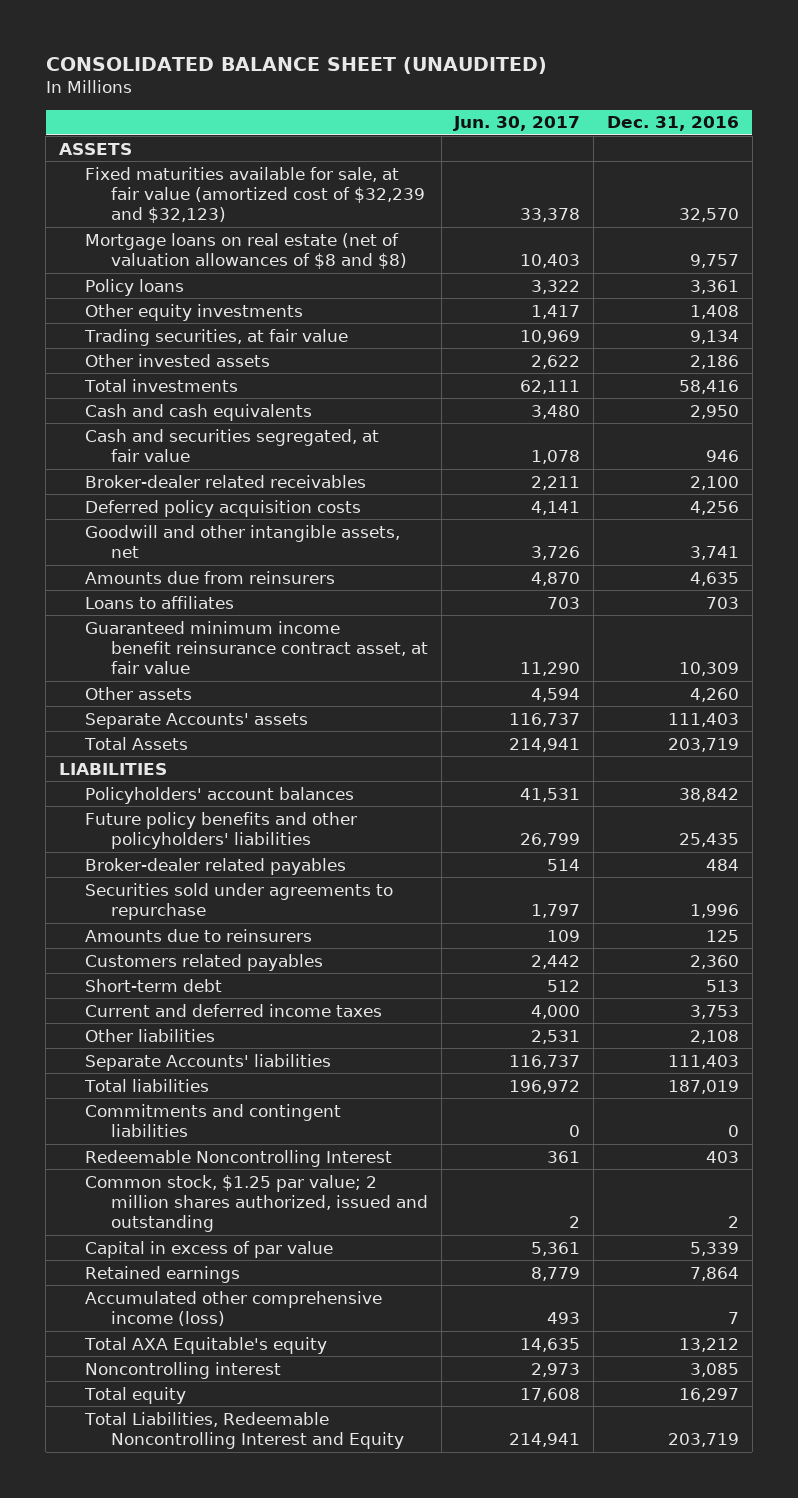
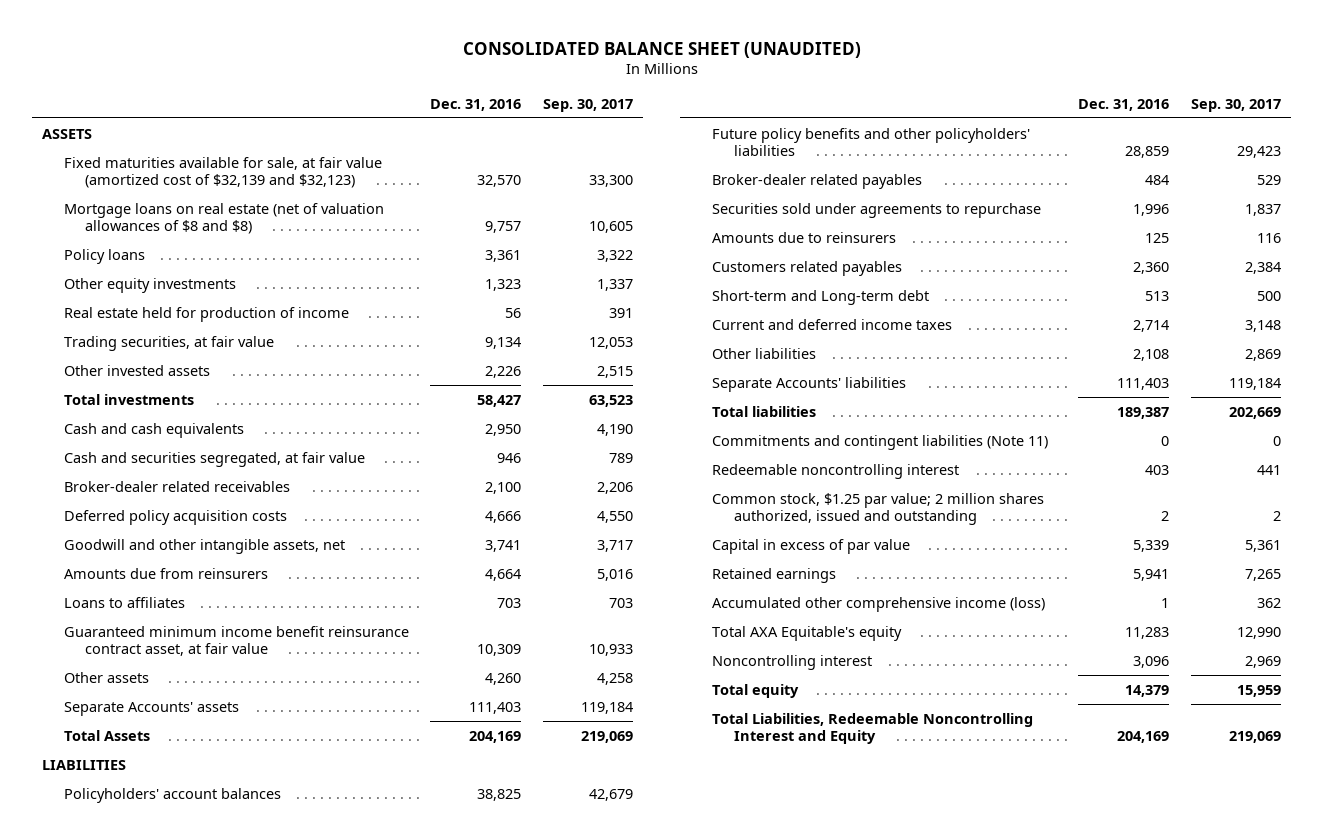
[453,116,581,132] Jun. 30, 2017 -> none
none -> [542,98,633,112] Sep. 30, 2017
[84,166,425,224] Fixed maturities available for sale, at fair value (amortized cost of $32,239 and $32,123) -> [63,156,382,189] Fixed maturities available for sale, at fair value (amortized cost of $32,139 and $32,123)
[689,304,739,319] 1,408 -> [485,278,522,291] 1,323
none -> [63,306,349,322] Real estate held for production of income
[689,354,739,369] 2,186 -> [485,365,522,378] 2,226
[678,379,739,394] 58,416 -> [477,394,522,407] 58,427
[689,500,739,515] 4,256 -> [485,510,522,523] 4,666
[689,571,739,586] 4,635 -> [485,568,522,581] 4,664
[667,737,739,752] 203,719 -> [469,730,522,743] 204,169
[678,787,739,802] 38,842 -> [477,788,522,801] 38,825
[678,832,739,847] 25,435 -> [1125,146,1170,159] 28,859
[84,978,222,992] Short-term debt -> [712,289,930,305] Short-term and Long-term debt
[689,1004,739,1019] 3,753 -> [1133,319,1170,332] 2,714
[667,1079,739,1094] 187,019 -> [1117,406,1170,419] 189,387
[84,1103,341,1137] Commitments and contingent liabilities -> [712,434,1049,450] Commitments and contingent liabilities (Note 11)
[84,1149,392,1167] Redeemable Noncontrolling Interest -> [712,463,960,479] Redeemable noncontrolling interest
[689,1266,739,1281] 7,864 -> [1133,568,1170,581] 5,941
[727,1311,739,1324] 7 -> [1161,597,1170,608] 1
[678,1337,739,1352] 13,212 -> [1125,626,1170,639] 11,283
[689,1362,739,1377] 3,085 -> [1133,655,1170,668] 3,096
[678,1387,739,1402] 16,297 -> [1125,684,1170,697] 14,379
[667,1432,739,1447] 203,719 -> [1117,731,1170,744] 204,169

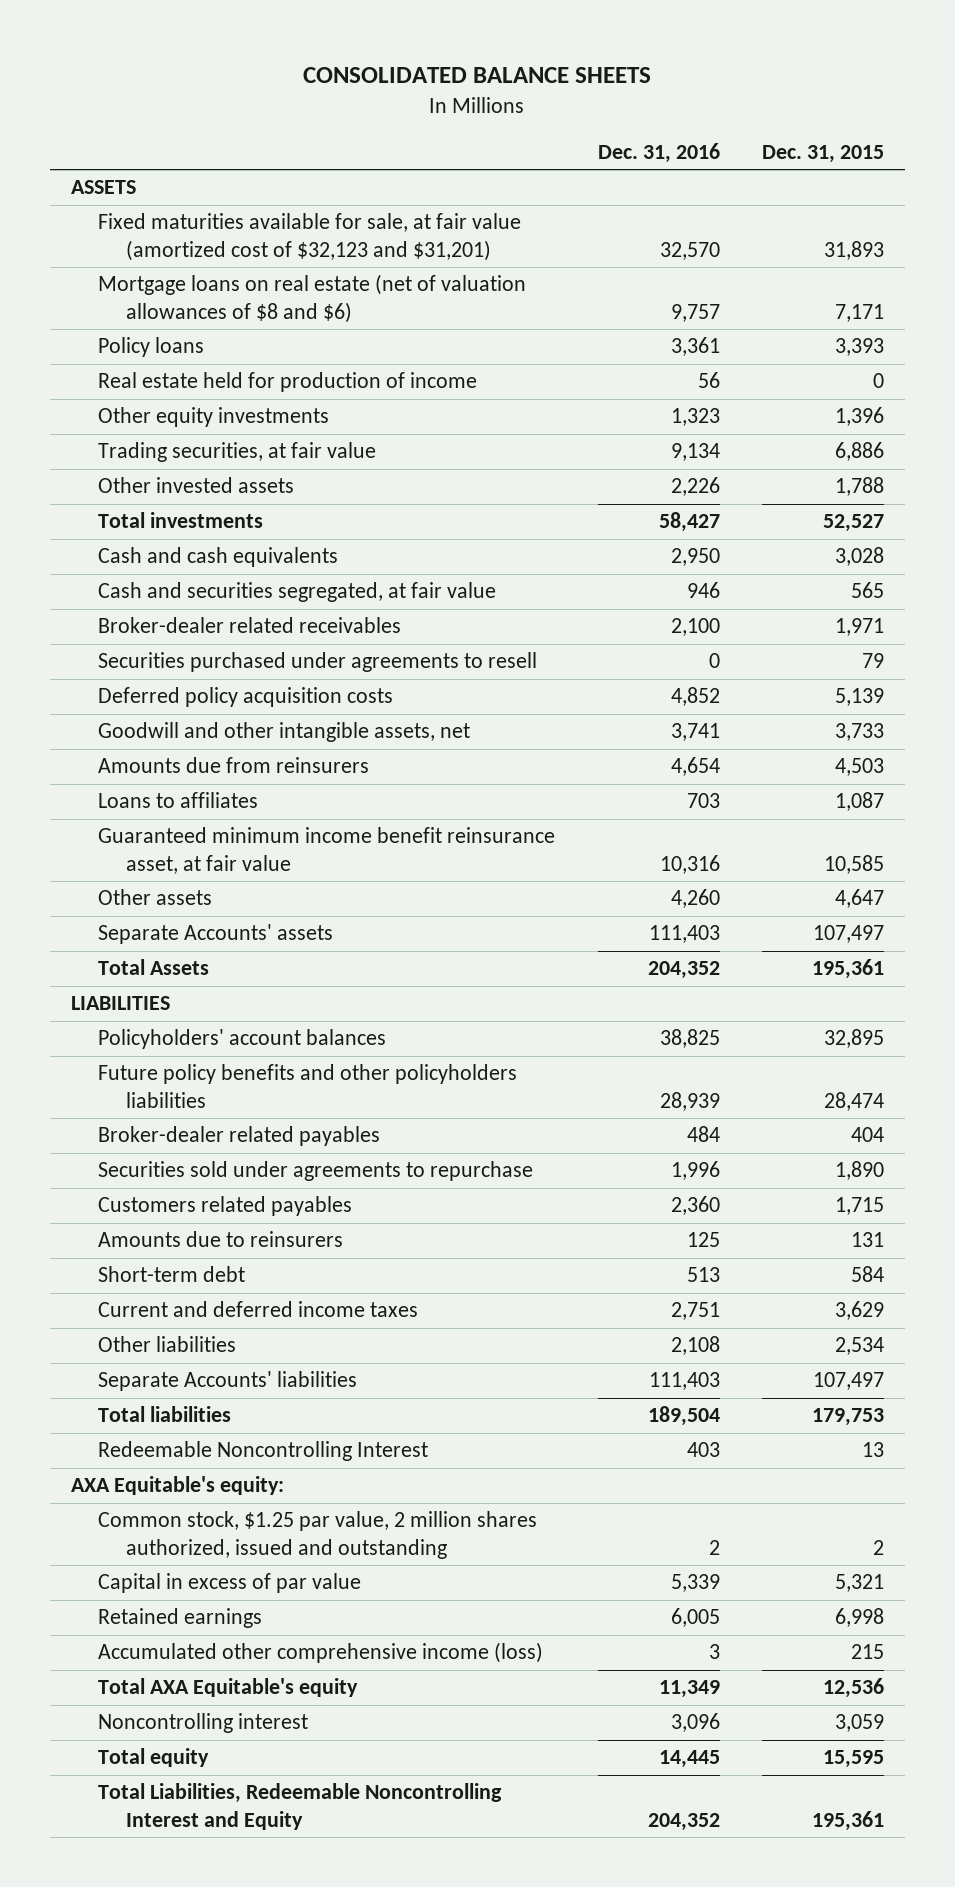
[462,41,861,58] CONSOLIDATED BALANCE SHEET (UNAUDITED) -> [303,67,652,84] CONSOLIDATED BALANCE SHEETS
[542,98,633,112] Sep. 30, 2017 -> none
none -> [762,145,885,164] Dec. 31, 2015
[63,156,382,189] Fixed maturities available for sale, at fair value (amortized cost of $32,139 and $32,123) -> [98,213,522,261] Fixed maturities available for sale, at fair value (amortized cost of $32,123 and $31,201)
[63,202,384,235] Mortgage loans on real estate (net of valuation allowances of $8 and $8) -> [98,274,527,323] Mortgage loans on real estate (net of valuation allowances of $8 and $6)
[63,277,236,293] Other equity investments -> [98,407,330,428] Other equity investments
none -> [98,652,538,673] Securities purchased under agreements to resell
[485,510,522,523] 4,666 -> [670,687,720,707] 4,852
[485,568,522,581] 4,664 -> [670,757,720,777] 4,654
[63,625,409,657] Guaranteed minimum income benefit reinsurance contract asset, at fair value -> [98,827,556,874] Guaranteed minimum income benefit reinsurance asset, at fair value
[477,644,522,657] 10,309 -> [659,854,720,874] 10,316
[469,730,522,743] 204,169 -> [647,961,720,980] 204,352
[712,127,1031,157] Future policy benefits and other policyholders' liabilities -> [98,1064,518,1108] Future policy benefits and other policyholders liabilities
[1125,146,1170,159] 28,859 -> [659,1091,720,1111] 28,939
[712,231,897,243] Amounts due to reinsurers -> [98,1231,344,1248] Amounts due to reinsurers
[712,289,930,305] Short-term and Long-term debt -> [98,1266,246,1283] Short-term debt
[1133,319,1170,332] 2,714 -> [670,1302,720,1321] 2,751
[712,434,1049,450] Commitments and contingent liabilities (Note 11) -> none
[1117,406,1170,419] 189,387 -> [647,1406,720,1427] 189,504
[712,463,960,479] Redeemable noncontrolling interest -> [98,1441,429,1462] Redeemable Noncontrolling Interest
none -> [70,1476,284,1496] AXA Equitable's equity:
[712,492,1045,526] Common stock, $1.25 par value; 2 million shares authorized, issued and outstanding -> [98,1511,538,1559] Common stock, $1.25 par value, 2 million shares authorized, issued and outstanding
[1133,568,1170,581] 5,941 -> [670,1608,720,1628] 6,005
[1161,597,1170,608] 1 -> [708,1644,720,1660] 3
[1125,626,1170,639] 11,283 -> [658,1680,720,1699] 11,349
[1125,684,1170,697] 14,379 -> [658,1750,720,1769] 14,445
[1117,731,1170,744] 204,169 -> [647,1812,720,1831] 204,352

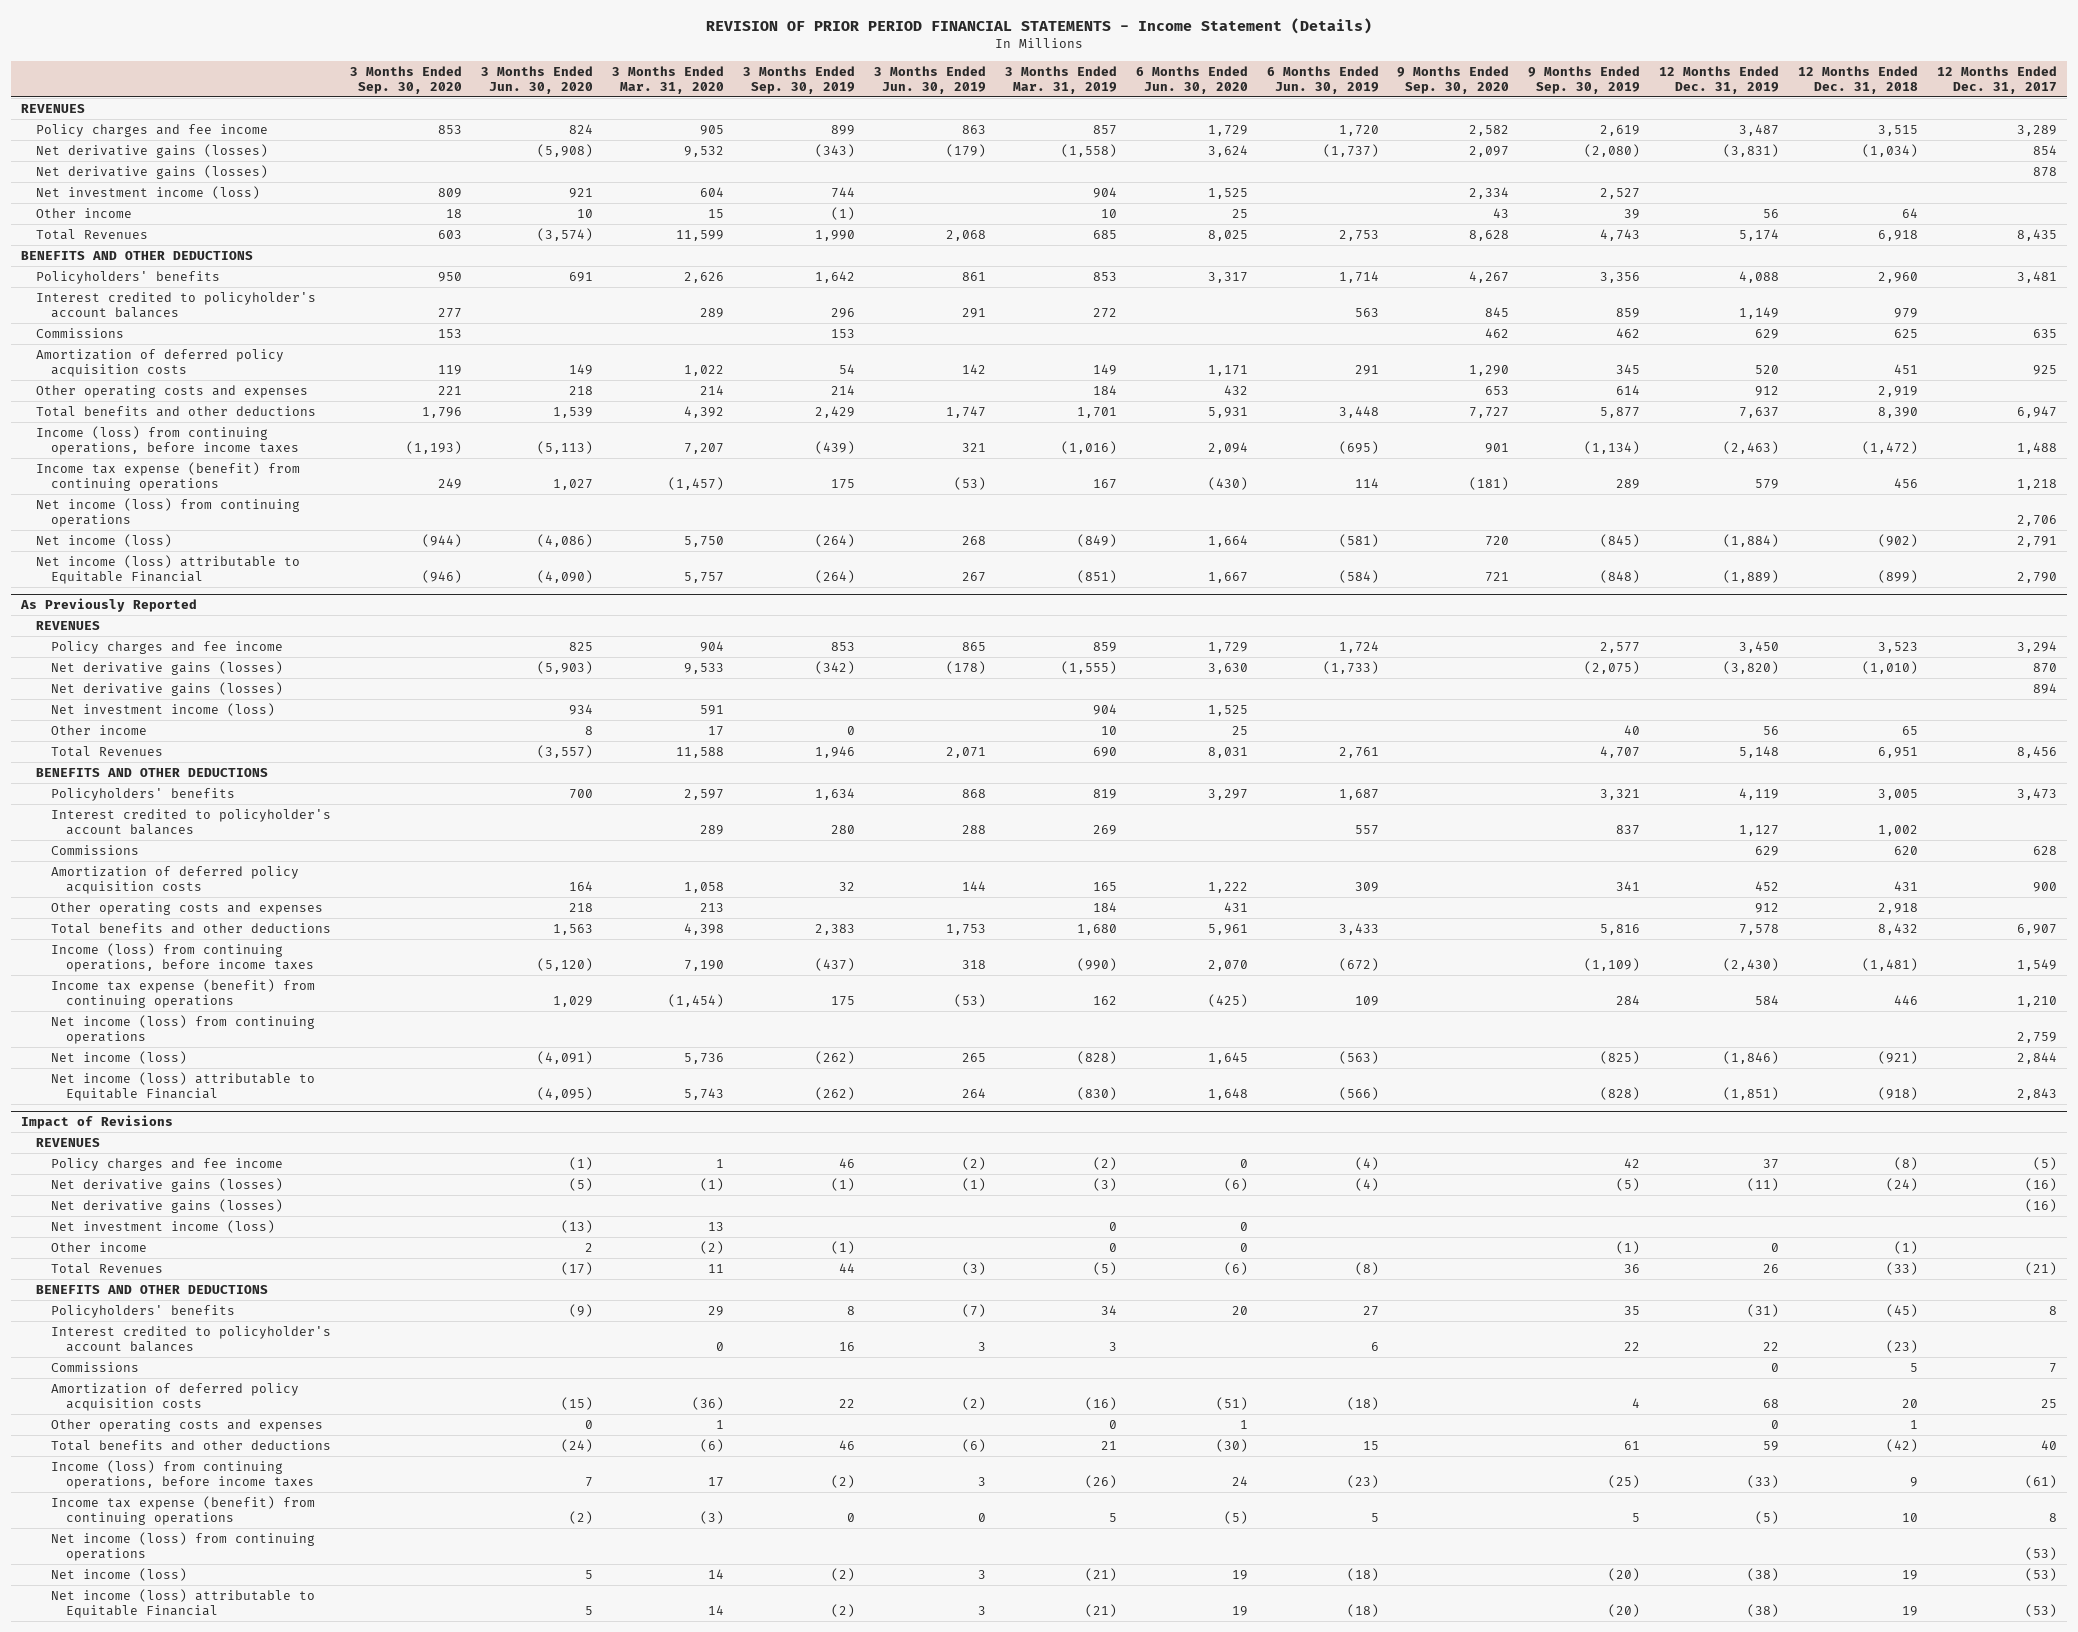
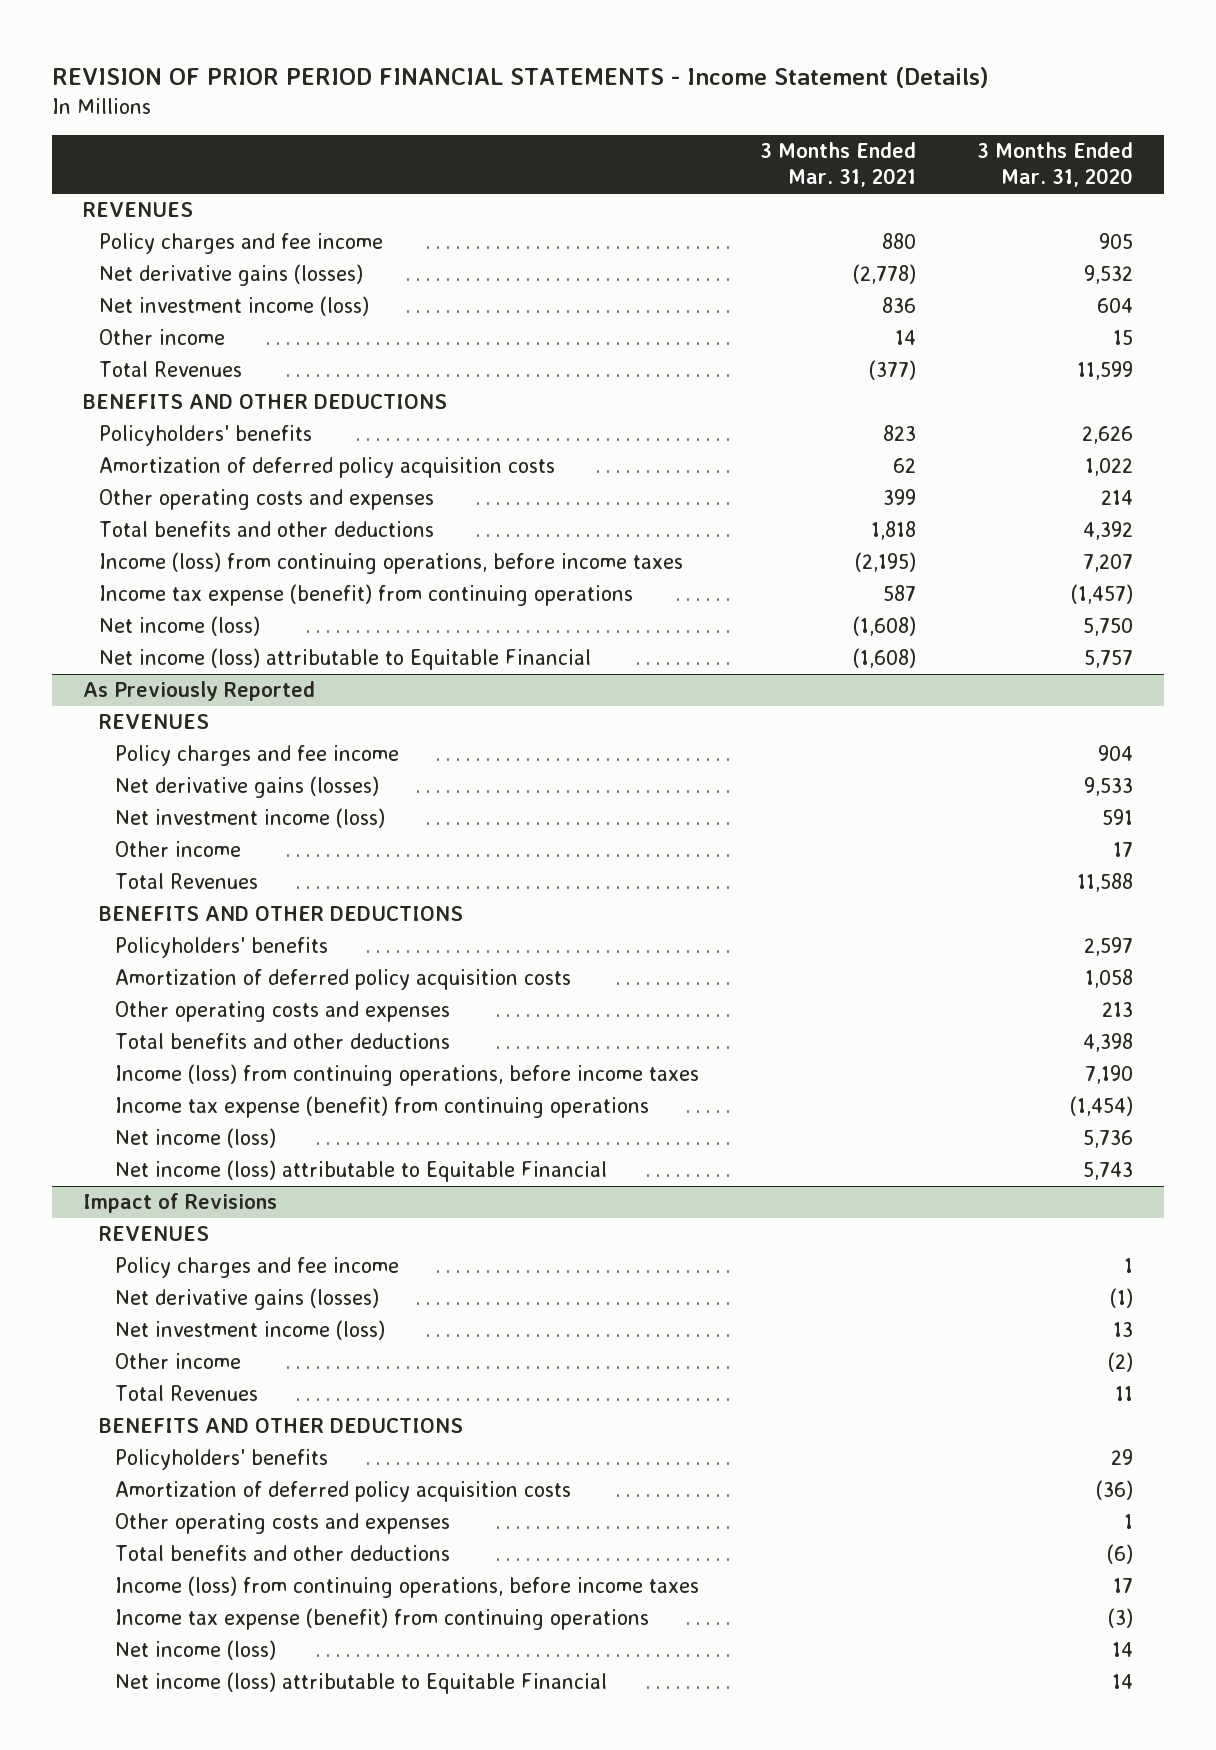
[349,65,462,94] 3 Months Ended Sep. 30, 2020 -> none
[480,65,593,94] 3 Months Ended Jun. 30, 2020 -> none
[742,65,855,94] 3 Months Ended Sep. 30, 2019 -> none
[873,65,986,94] 3 Months Ended Jun. 30, 2019 -> none
[1004,65,1117,94] 3 Months Ended Mar. 31, 2019 -> none
[1135,65,1248,94] 6 Months Ended Jun. 30, 2020 -> none
[1266,65,1379,94] 6 Months Ended Jun. 30, 2019 -> none
[1397,65,1510,94] 9 Months Ended Sep. 30, 2020 -> none
[1528,65,1641,94] 9 Months Ended Sep. 30, 2019 -> none
[1659,65,1780,94] 12 Months Ended Dec. 31, 2019 -> none
[1798,65,1919,94] 12 Months Ended Dec. 31, 2018 -> none
[1937,65,2058,94] 12 Months Ended Dec. 31, 2017 -> none
none -> [760,142,917,188] 3 Months Ended Mar. 31, 2021
[35,164,268,179] Net derivative gains (losses) -> none
[35,291,316,318] Interest credited to policyholder's account balances -> none
[35,327,124,338] Commissions -> none
[35,497,300,527] Net income (loss) from continuing operations -> none
[50,681,283,696] Net derivative gains (losses) -> none
[50,808,331,835] Interest credited to policyholder's account balances -> none
[50,844,139,855] Commissions -> none
[50,1014,315,1044] Net income (loss) from continuing operations -> none
[50,1198,283,1213] Net derivative gains (losses) -> none
[50,1325,331,1352] Interest credited to policyholder's account balances -> none
[50,1361,139,1372] Commissions -> none
[50,1531,315,1561] Net income (loss) from continuing operations -> none

